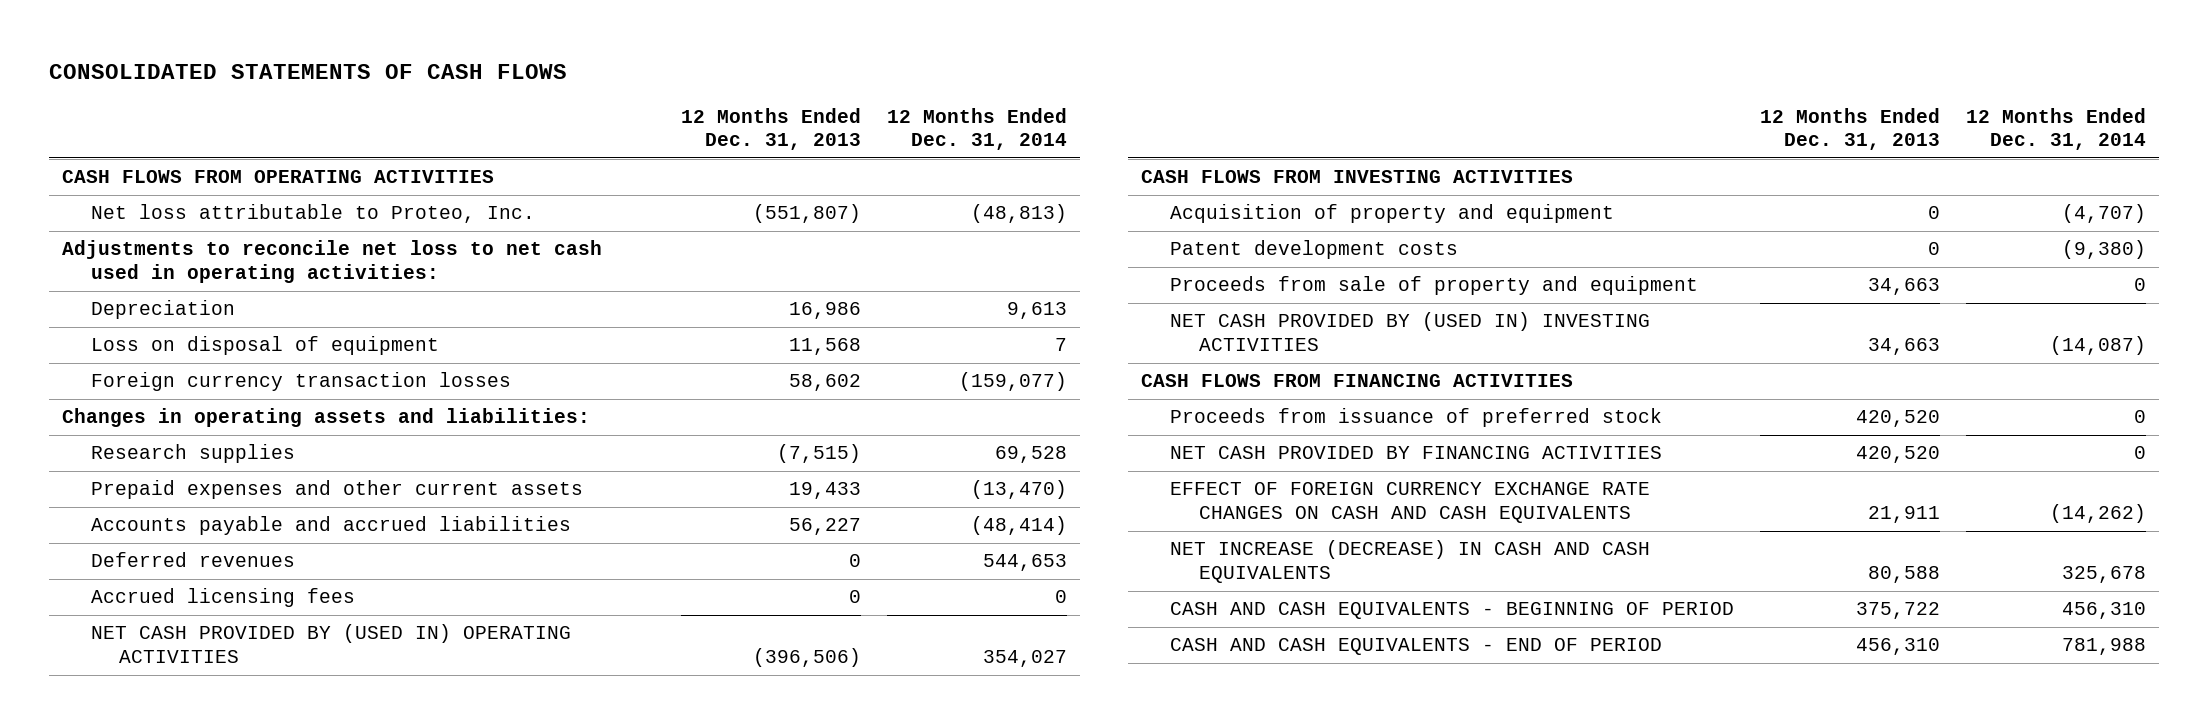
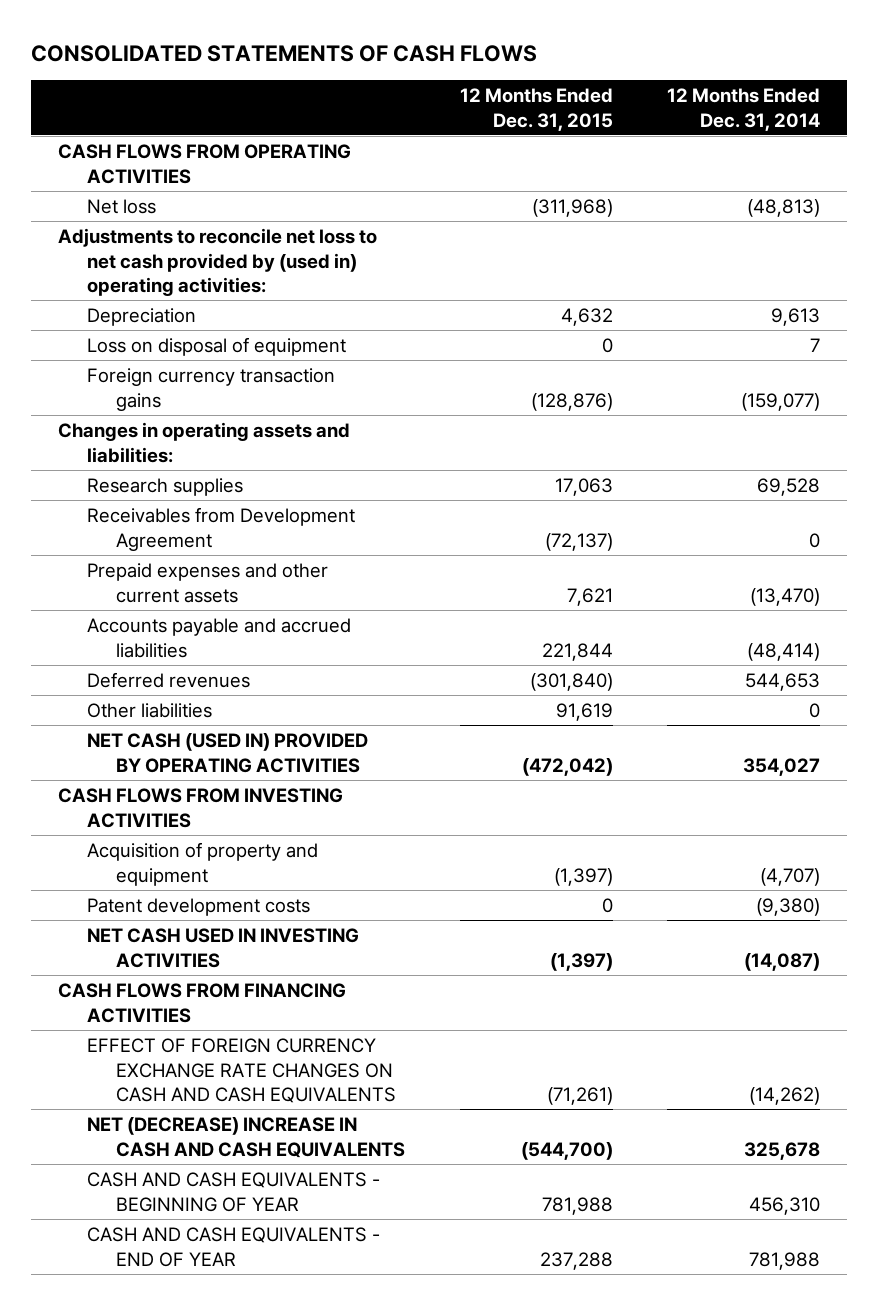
[680,107,861,151] 12 Months Ended Dec. 31, 2013 -> none
none -> [459,87,613,131] 12 Months Ended Dec. 31, 2015
[90,204,535,224] Net loss attributable to Proteo, Inc. -> [87,198,157,214] Net loss
[61,240,602,283] Adjustments to reconcile net loss to net cash used in operating activities: -> [58,227,378,297] Adjustments to reconcile net loss to net cash provided by (used in) operating activities:
[90,372,511,392] Foreign currency transaction losses -> [87,367,336,411] Foreign currency transaction gains
none -> [87,506,356,551] Receivables from Development Agreement
[90,588,355,608] Accrued licensing fees -> [87,702,213,718] Other liabilities
[90,624,571,663] NET CASH PROVIDED BY (USED IN) OPERATING ACTIVITIES -> [87,732,369,773] NET CASH (USED IN) PROVIDED BY OPERATING ACTIVITIES
[1170,276,1699,296] Proceeds from sale of property and equipment -> none
[1170,312,1651,351] NET CASH PROVIDED BY (USED IN) INVESTING ACTIVITIES -> [87,927,360,968] NET CASH USED IN INVESTING ACTIVITIES
[1170,408,1663,428] Proceeds from issuance of preferred stock -> none
[1170,446,1663,460] NET CASH PROVIDED BY FINANCING ACTIVITIES -> none
[1170,540,1651,583] NET INCREASE (DECREASE) IN CASH AND CASH EQUIVALENTS -> [87,1116,406,1158] NET (DECREASE) INCREASE IN CASH AND CASH EQUIVALENTS
[1170,602,1735,620] CASH AND CASH EQUIVALENTS - BEGINNING OF PERIOD -> [87,1171,381,1212] CASH AND CASH EQUIVALENTS - BEGINNING OF YEAR
[1170,638,1663,656] CASH AND CASH EQUIVALENTS - END OF PERIOD -> [87,1226,381,1267] CASH AND CASH EQUIVALENTS - END OF YEAR

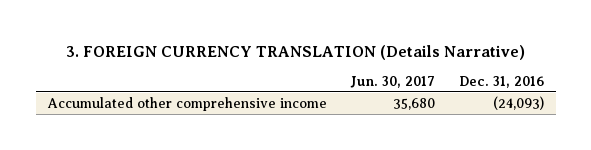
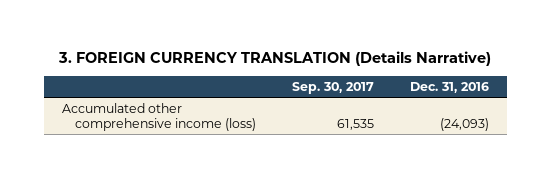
[349,76,435,89] Jun. 30, 2017 -> none
none -> [291,81,374,94] Sep. 30, 2017
[46,97,327,112] Accumulated other comprehensive income -> [61,103,256,131] Accumulated other comprehensive income (loss)

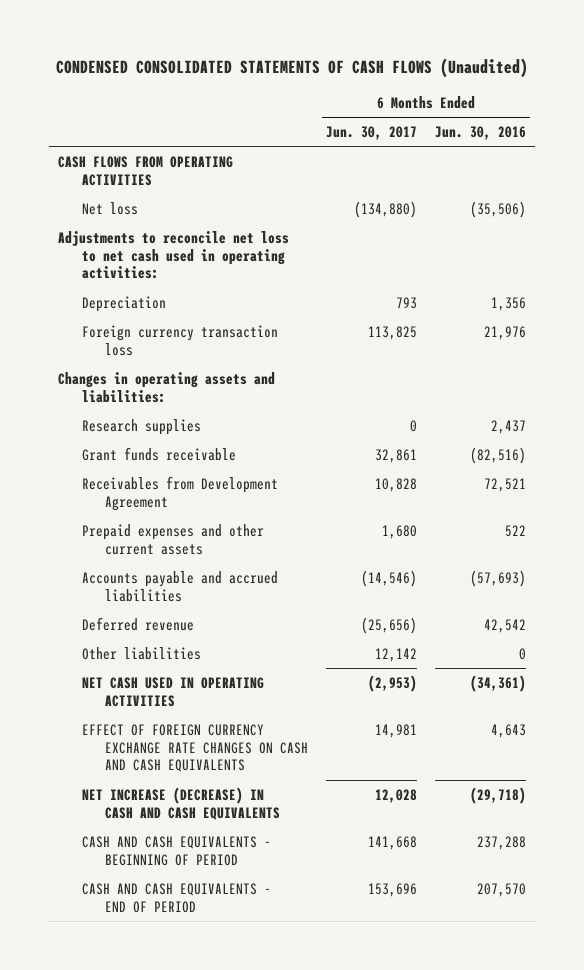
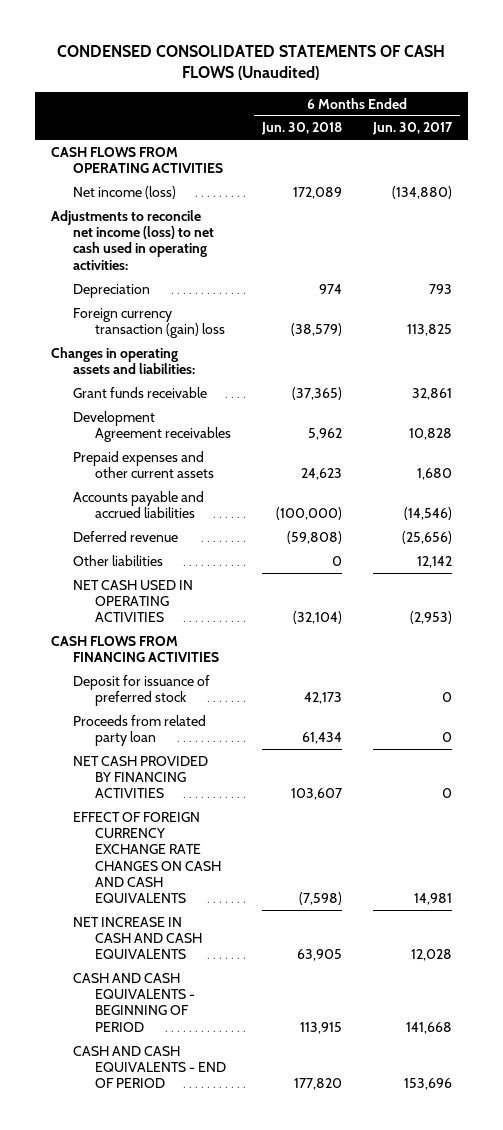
[434,125,526,140] Jun. 30, 2016 -> none
none -> [260,122,342,136] Jun. 30, 2018
[81,201,138,215] Net loss -> [72,185,176,199] Net income (loss)
[58,230,290,280] Adjustments to reconcile net loss to net cash used in operating activities: -> [50,209,214,270] Adjustments to reconcile net income (loss) to net cash used in operating activities:
[81,324,278,356] Foreign currency transaction loss -> [72,307,225,338] Foreign currency transaction (gain) loss
[81,418,201,435] Research supplies -> none
[81,475,278,511] Receivables from Development Agreement -> [72,410,231,442] Development Agreement receivables
none -> [50,635,219,662] CASH FLOWS FROM FINANCING ACTIVITIES
none -> [72,674,210,706] Deposit for issuance of preferred stock
none -> [72,714,206,746] Proceeds from related party loan
none -> [72,755,208,799] NET CASH PROVIDED BY FINANCING ACTIVITIES
[81,786,281,820] NET INCREASE (DECREASE) IN CASH AND CASH EQUIVALENTS -> [72,916,202,960] NET INCREASE IN CASH AND CASH EQUIVALENTS

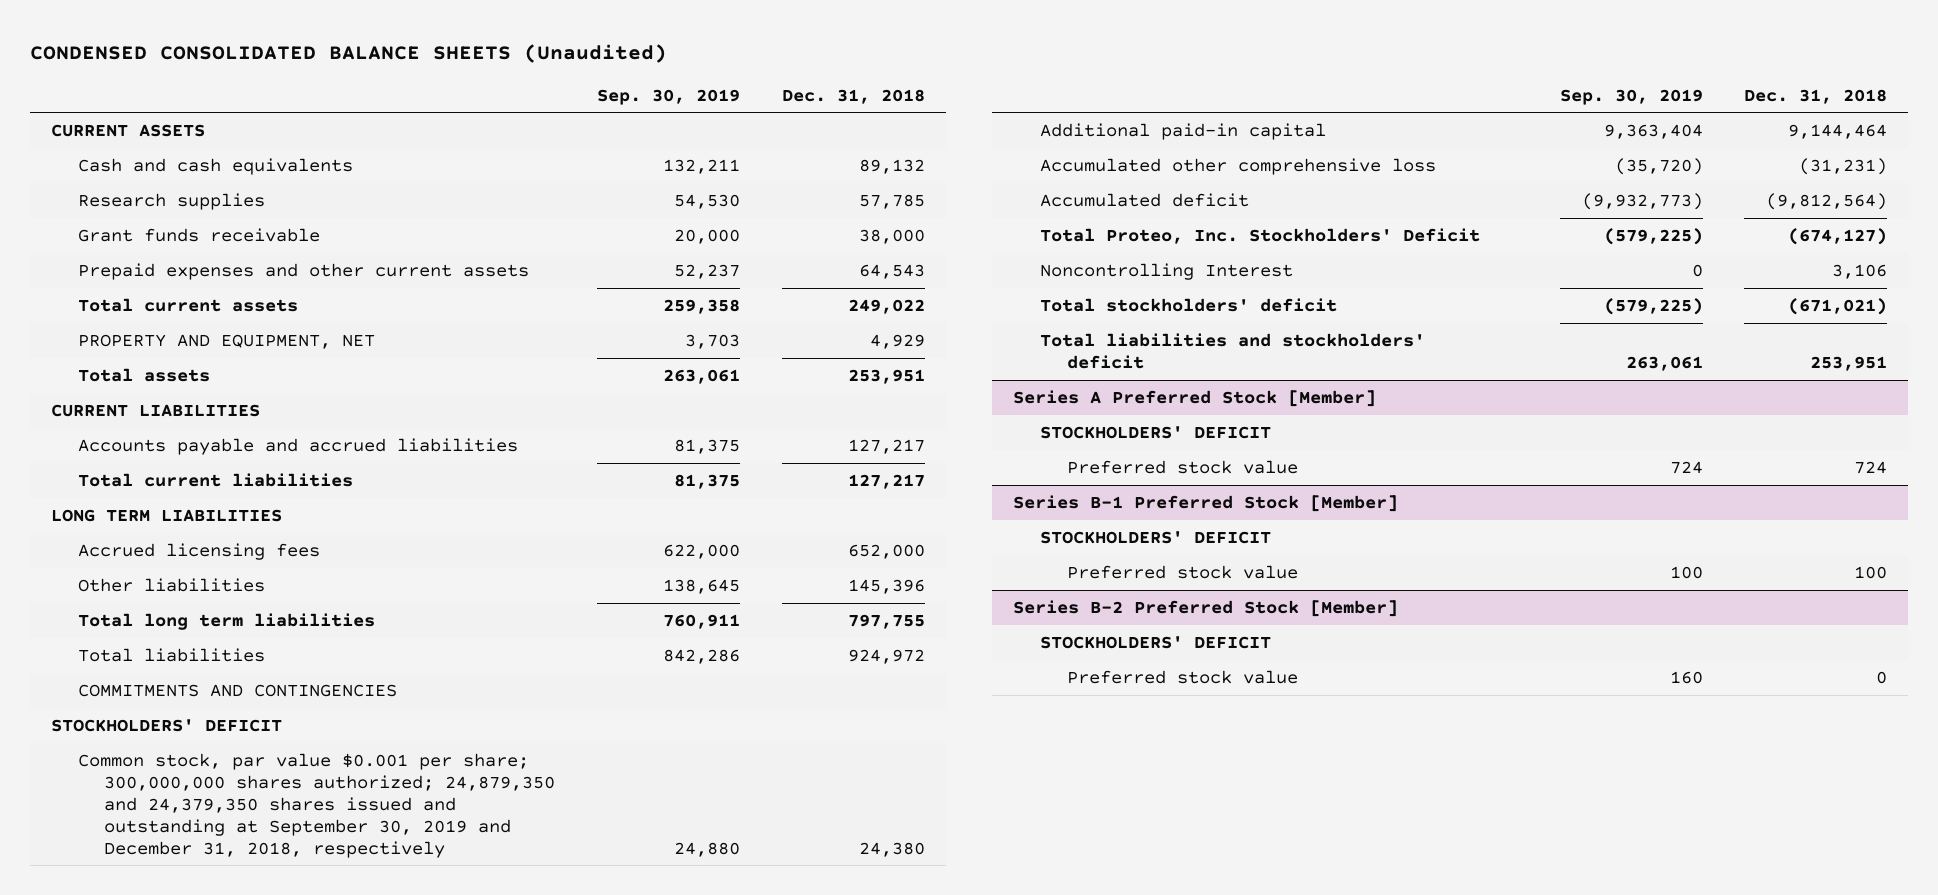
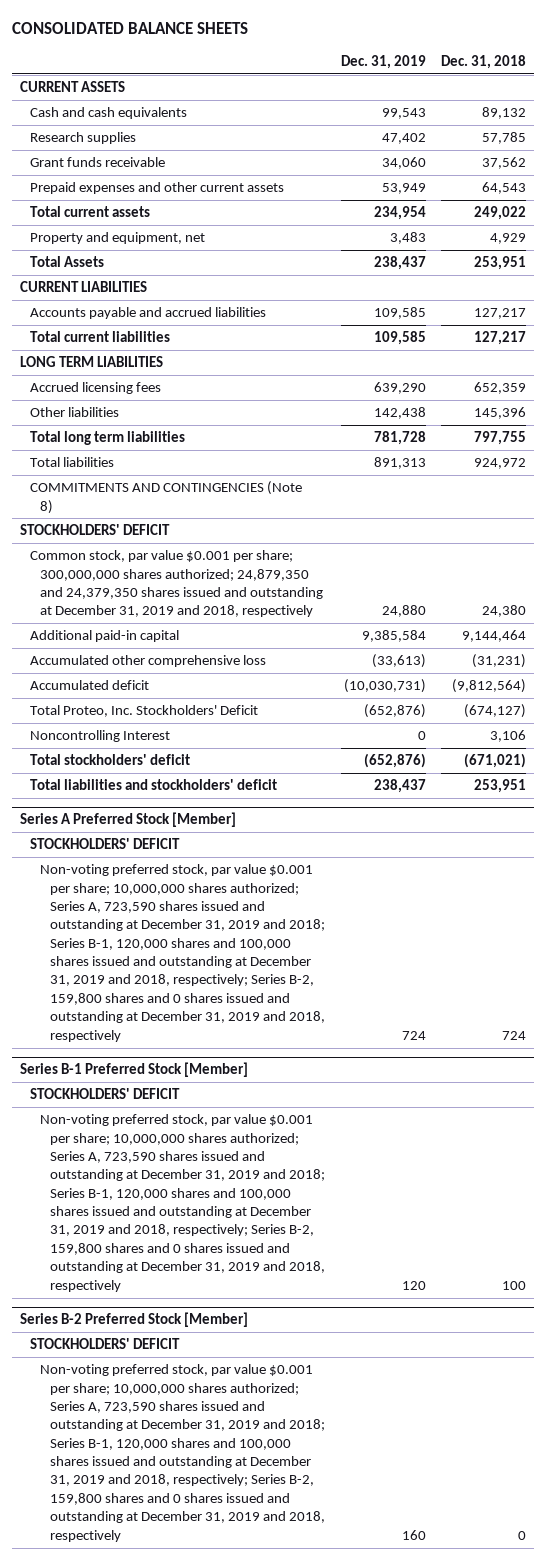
[29,43,667,63] CONDENSED CONSOLIDATED BALANCE SHEETS (Unaudited) -> [12,22,249,35] CONSOLIDATED BALANCE SHEETS
[597,88,741,105] Sep. 30, 2019 -> none
none -> [340,54,426,69] Dec. 31, 2019
[858,228,925,244] 38,000 -> [482,157,527,170] 37,562
[77,333,375,349] PROPERTY AND EQUIPMENT, NET -> [29,232,205,245] Property and equipment, net
[77,367,210,382] Total assets -> [29,256,104,268] Total Assets
[847,543,925,559] 652,000 -> [474,382,527,395] 652,359
[77,683,397,697] COMMITMENTS AND CONTINGENCIES -> [29,481,302,514] COMMITMENTS AND CONTINGENCIES (Note 8)
[77,752,556,858] Common stock, par value $0.001 per share; 300,000,000 shares authorized; 24,879,350 and 24,379,350 shares issued and outstanding at September 30, 2019 and December 31, 2018, respectively -> [29,550,323,618] Common stock, par value $0.001 per share; 300,000,000 shares authorized; 24,879,350 and 24,379,350 shares issued and outstanding at December 31, 2019 and 2018, respectively
[1067,459,1299,474] Preferred stock value -> [39,864,325,1042] Non-voting preferred stock, par value $0.001 per share; 10,000,000 shares authorized; Series A, 723,590 shares issued and outstanding at December 31, 2019 and 2018; Series B-1, 120,000 shares and 100,000 shares issued and outstanding at December 31, 2019 and 2018, respectively; Series B-2, 159,800 shares and 0 shares issued and outstanding at December 31, 2019 and 2018, respectively
[1067,564,1299,579] Preferred stock value -> [39,1114,325,1292] Non-voting preferred stock, par value $0.001 per share; 10,000,000 shares authorized; Series A, 723,590 shares issued and outstanding at December 31, 2019 and 2018; Series B-1, 120,000 shares and 100,000 shares issued and outstanding at December 31, 2019 and 2018, respectively; Series B-2, 159,800 shares and 0 shares issued and outstanding at December 31, 2019 and 2018, respectively
[1067,669,1299,684] Preferred stock value -> [39,1364,325,1542] Non-voting preferred stock, par value $0.001 per share; 10,000,000 shares authorized; Series A, 723,590 shares issued and outstanding at December 31, 2019 and 2018; Series B-1, 120,000 shares and 100,000 shares issued and outstanding at December 31, 2019 and 2018, respectively; Series B-2, 159,800 shares and 0 shares issued and outstanding at December 31, 2019 and 2018, respectively

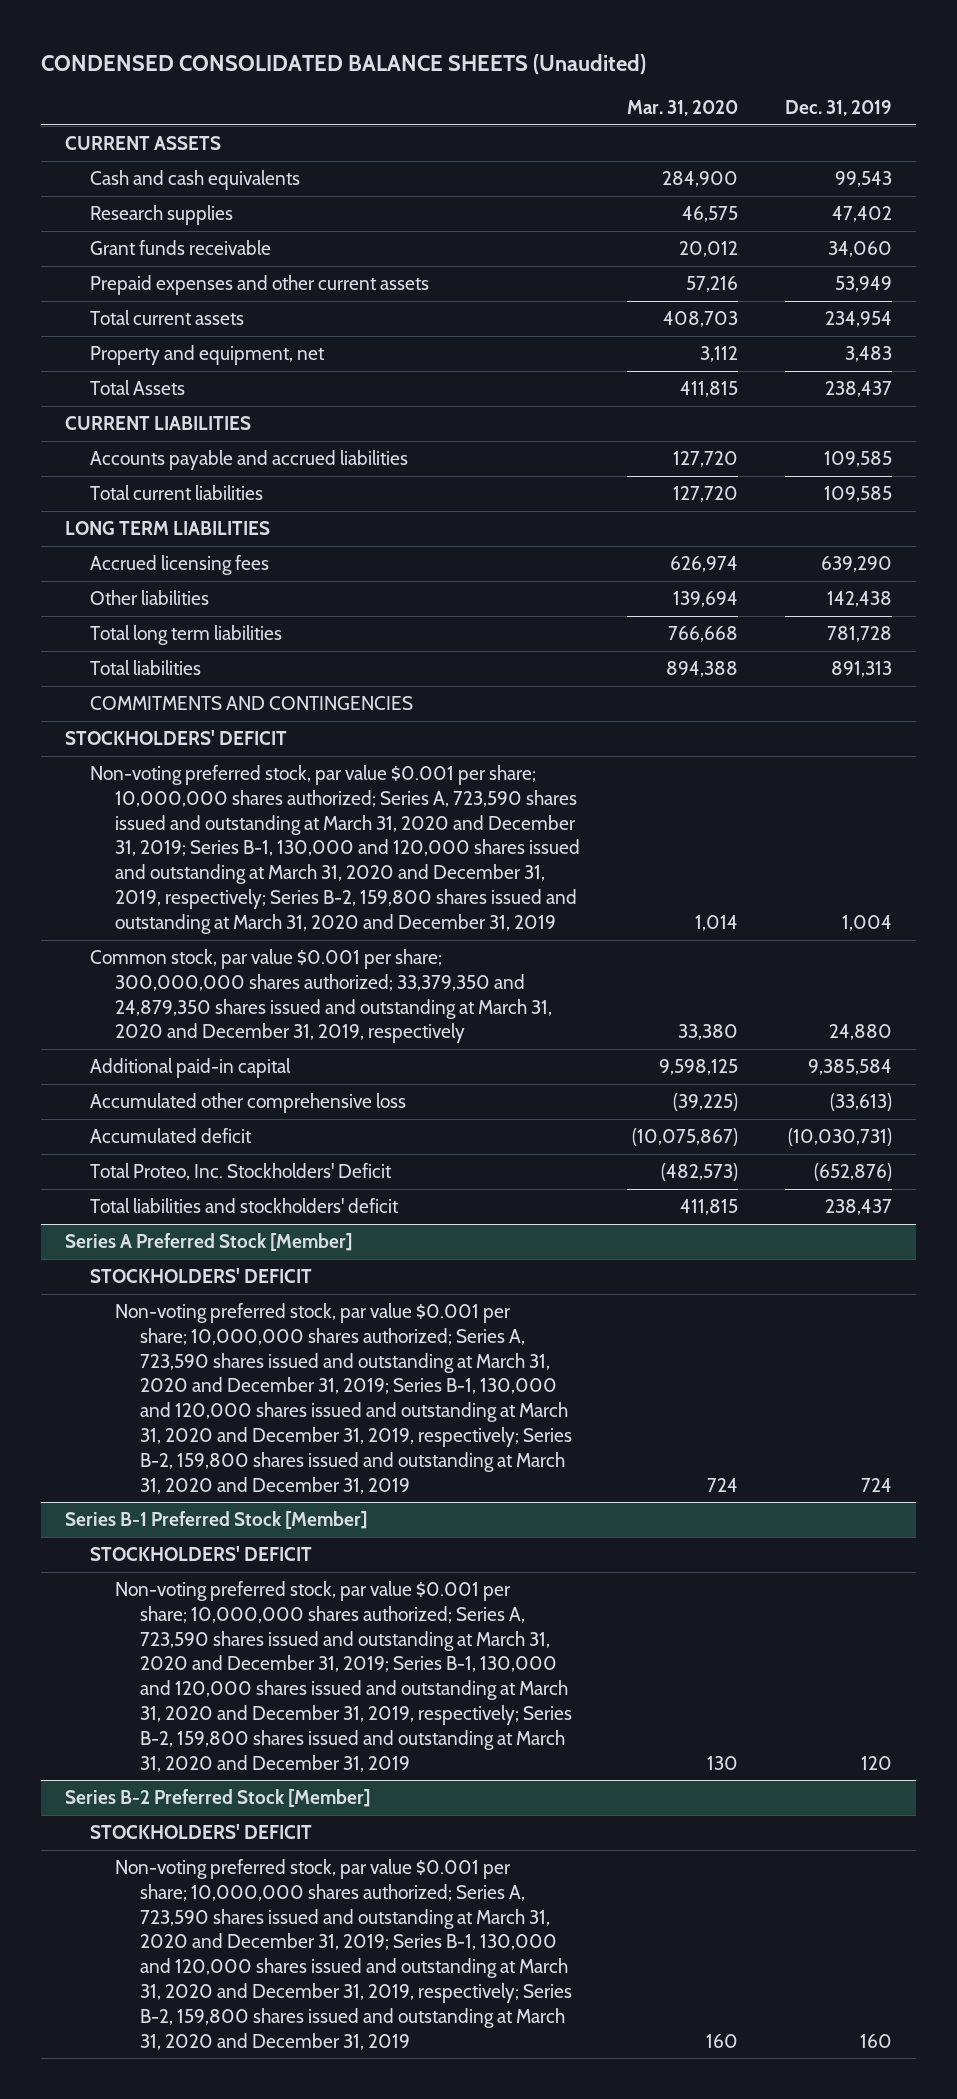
[12,22,249,35] CONSOLIDATED BALANCE SHEETS -> [41,53,647,74] CONDENSED CONSOLIDATED BALANCE SHEETS (Unaudited)
[441,54,527,69] Dec. 31, 2018 -> none
none -> [627,99,739,116] Mar. 31, 2020
[29,481,302,514] COMMITMENTS AND CONTINGENCIES (Note 8) -> [89,696,413,711] COMMITMENTS AND CONTINGENCIES
none -> [89,765,581,934] Non-voting preferred stock, par value $0.001 per share; 10,000,000 shares authorized; Series A, 723,590 shares issued and outstanding at March 31, 2020 and December 31, 2019; Series B-1, 130,000 and 120,000 shares issued and outstanding at March 31, 2020 and December 31, 2019, respectively; Series B-2, 159,800 shares issued and outstanding at March 31, 2020 and December 31, 2019
[29,550,323,618] Common stock, par value $0.001 per share; 300,000,000 shares authorized; 24,879,350 and 24,379,350 shares issued and outstanding at December 31, 2019 and 2018, respectively -> [89,949,553,1044] Common stock, par value $0.001 per share; 300,000,000 shares authorized; 33,379,350 and 24,879,350 shares issued and outstanding at March 31, 2020 and December 31, 2019, respectively
[29,730,170,743] Noncontrolling Interest -> none
[29,754,190,766] Total stockholders' deficit -> none
[39,864,325,1042] Non-voting preferred stock, par value $0.001 per share; 10,000,000 shares authorized; Series A, 723,590 shares issued and outstanding at December 31, 2019 and 2018; Series B-1, 120,000 shares and 100,000 shares issued and outstanding at December 31, 2019 and 2018, respectively; Series B-2, 159,800 shares and 0 shares issued and outstanding at December 31, 2019 and 2018, respectively -> [115,1303,573,1494] Non-voting preferred stock, par value $0.001 per share; 10,000,000 shares authorized; Series A, 723,590 shares issued and outstanding at March 31, 2020 and December 31, 2019; Series B-1, 130,000 and 120,000 shares issued and outstanding at March 31, 2020 and December 31, 2019, respectively; Series B-2, 159,800 shares issued and outstanding at March 31, 2020 and December 31, 2019
[39,1114,325,1292] Non-voting preferred stock, par value $0.001 per share; 10,000,000 shares authorized; Series A, 723,590 shares issued and outstanding at December 31, 2019 and 2018; Series B-1, 120,000 shares and 100,000 shares issued and outstanding at December 31, 2019 and 2018, respectively; Series B-2, 159,800 shares and 0 shares issued and outstanding at December 31, 2019 and 2018, respectively -> [115,1581,573,1772] Non-voting preferred stock, par value $0.001 per share; 10,000,000 shares authorized; Series A, 723,590 shares issued and outstanding at March 31, 2020 and December 31, 2019; Series B-1, 130,000 and 120,000 shares issued and outstanding at March 31, 2020 and December 31, 2019, respectively; Series B-2, 159,800 shares issued and outstanding at March 31, 2020 and December 31, 2019
[39,1364,325,1542] Non-voting preferred stock, par value $0.001 per share; 10,000,000 shares authorized; Series A, 723,590 shares issued and outstanding at December 31, 2019 and 2018; Series B-1, 120,000 shares and 100,000 shares issued and outstanding at December 31, 2019 and 2018, respectively; Series B-2, 159,800 shares and 0 shares issued and outstanding at December 31, 2019 and 2018, respectively -> [115,1859,573,2050] Non-voting preferred stock, par value $0.001 per share; 10,000,000 shares authorized; Series A, 723,590 shares issued and outstanding at March 31, 2020 and December 31, 2019; Series B-1, 130,000 and 120,000 shares issued and outstanding at March 31, 2020 and December 31, 2019, respectively; Series B-2, 159,800 shares issued and outstanding at March 31, 2020 and December 31, 2019

